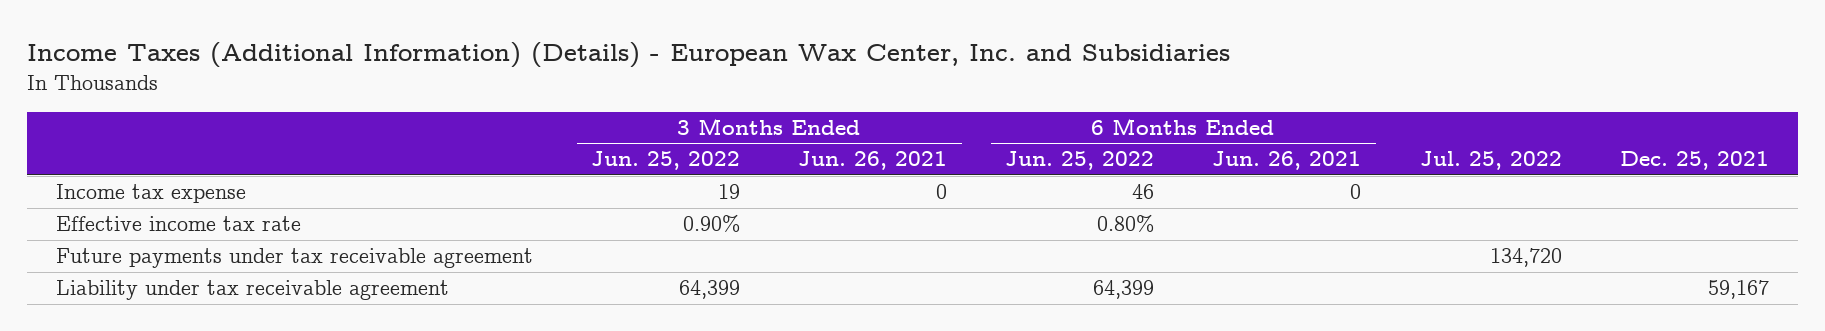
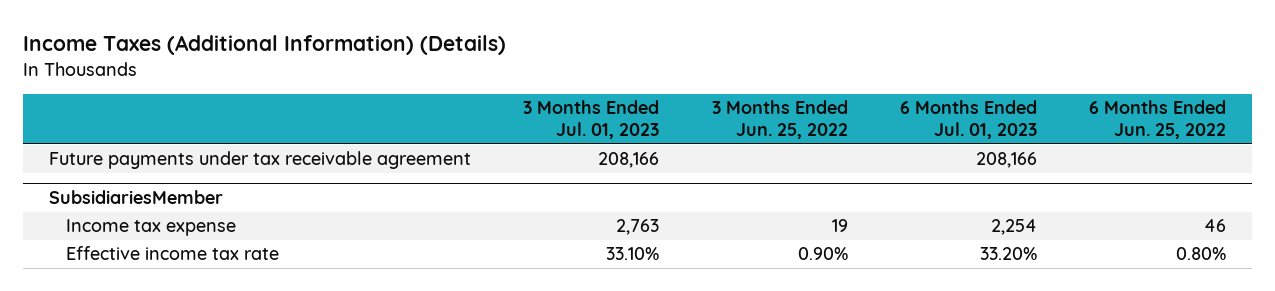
[26,41,1230,68] Income Taxes (Additional Information) (Details) - European Wax Center, Inc. and Subsidiaries -> [22,35,506,56] Income Taxes (Additional Information) (Details)
[798,151,948,171] Jun. 26, 2021 -> none
[1212,151,1362,171] Jun. 26, 2021 -> none
[1419,151,1562,171] Jul. 25, 2022 -> none
[1619,151,1769,171] Dec. 25, 2021 -> none
none -> [523,100,660,140] 3 Months Ended Jul. 01, 2023
none -> [899,100,1037,140] 6 Months Ended Jul. 01, 2023
[55,248,533,269] Future payments under tax receivable agreement -> [49,151,472,170] Future payments under tax receivable agreement
none -> [49,190,224,205] SubsidiariesMember
[55,280,449,301] Liability under tax receivable agreement -> none

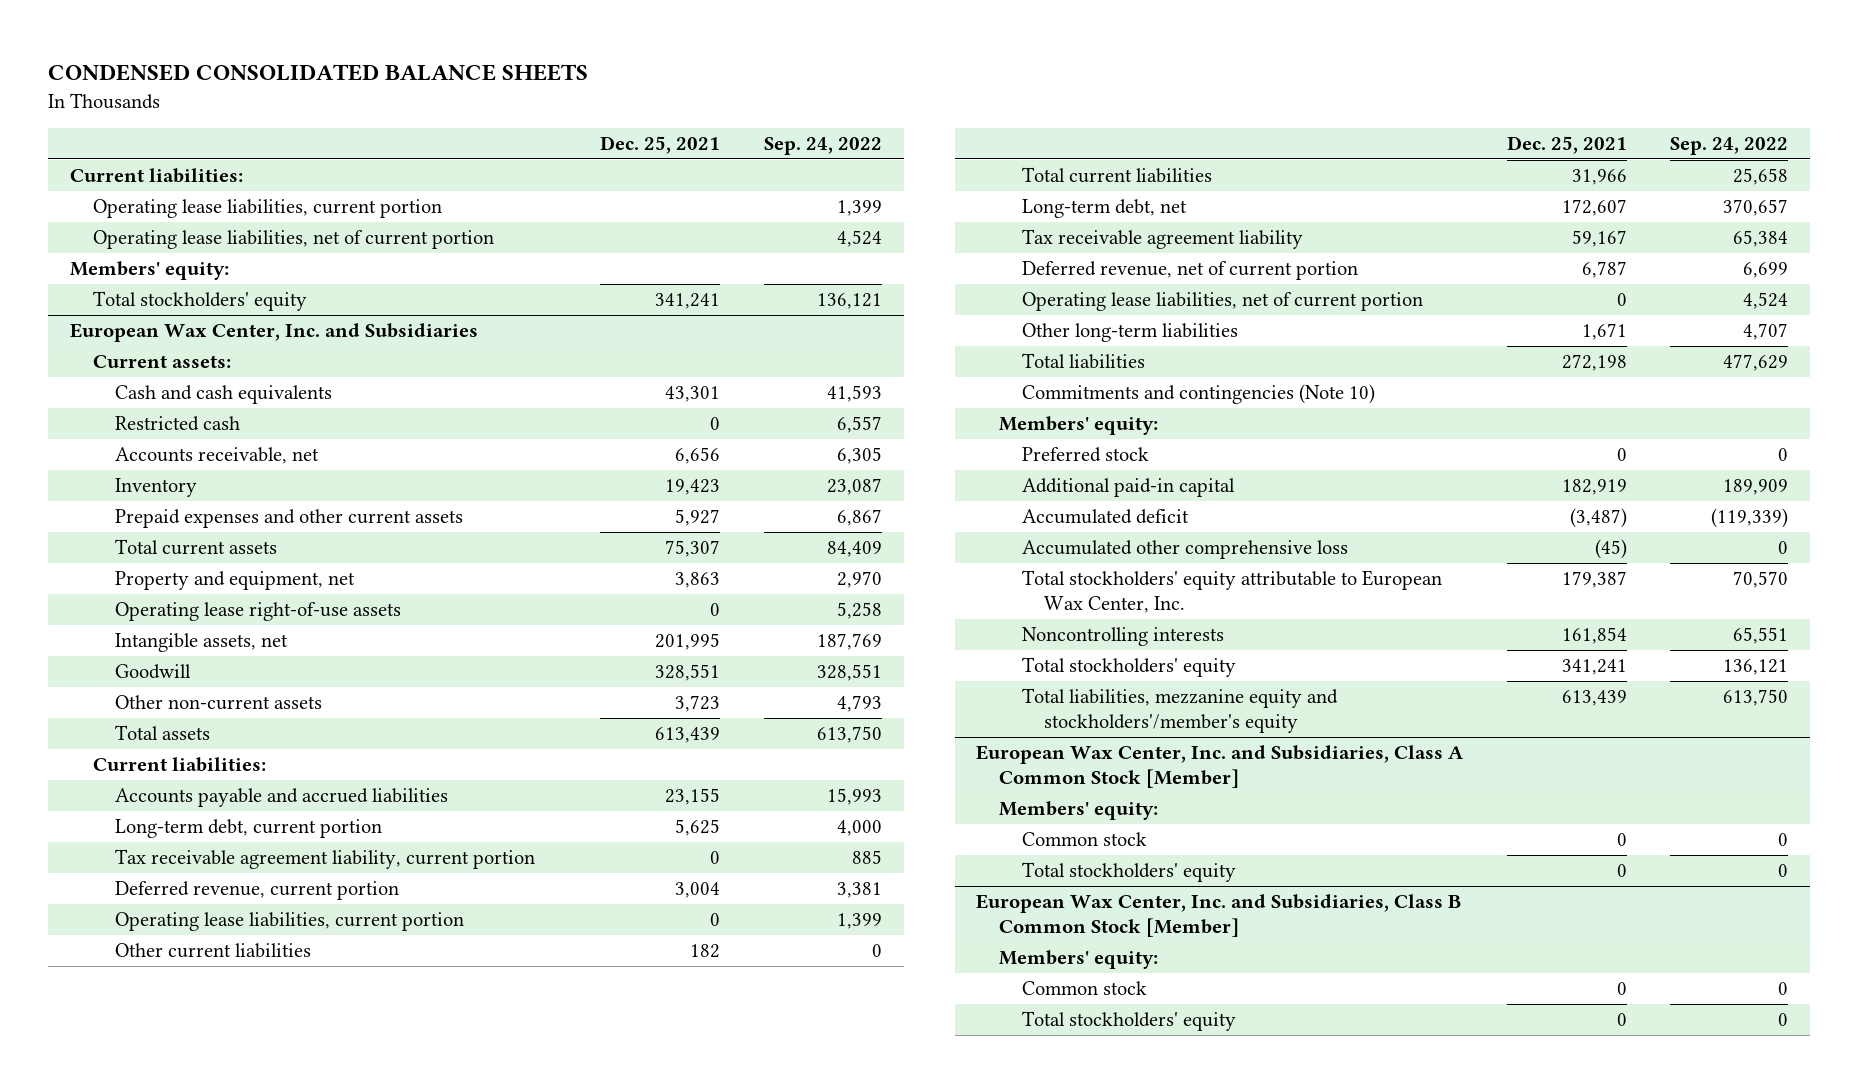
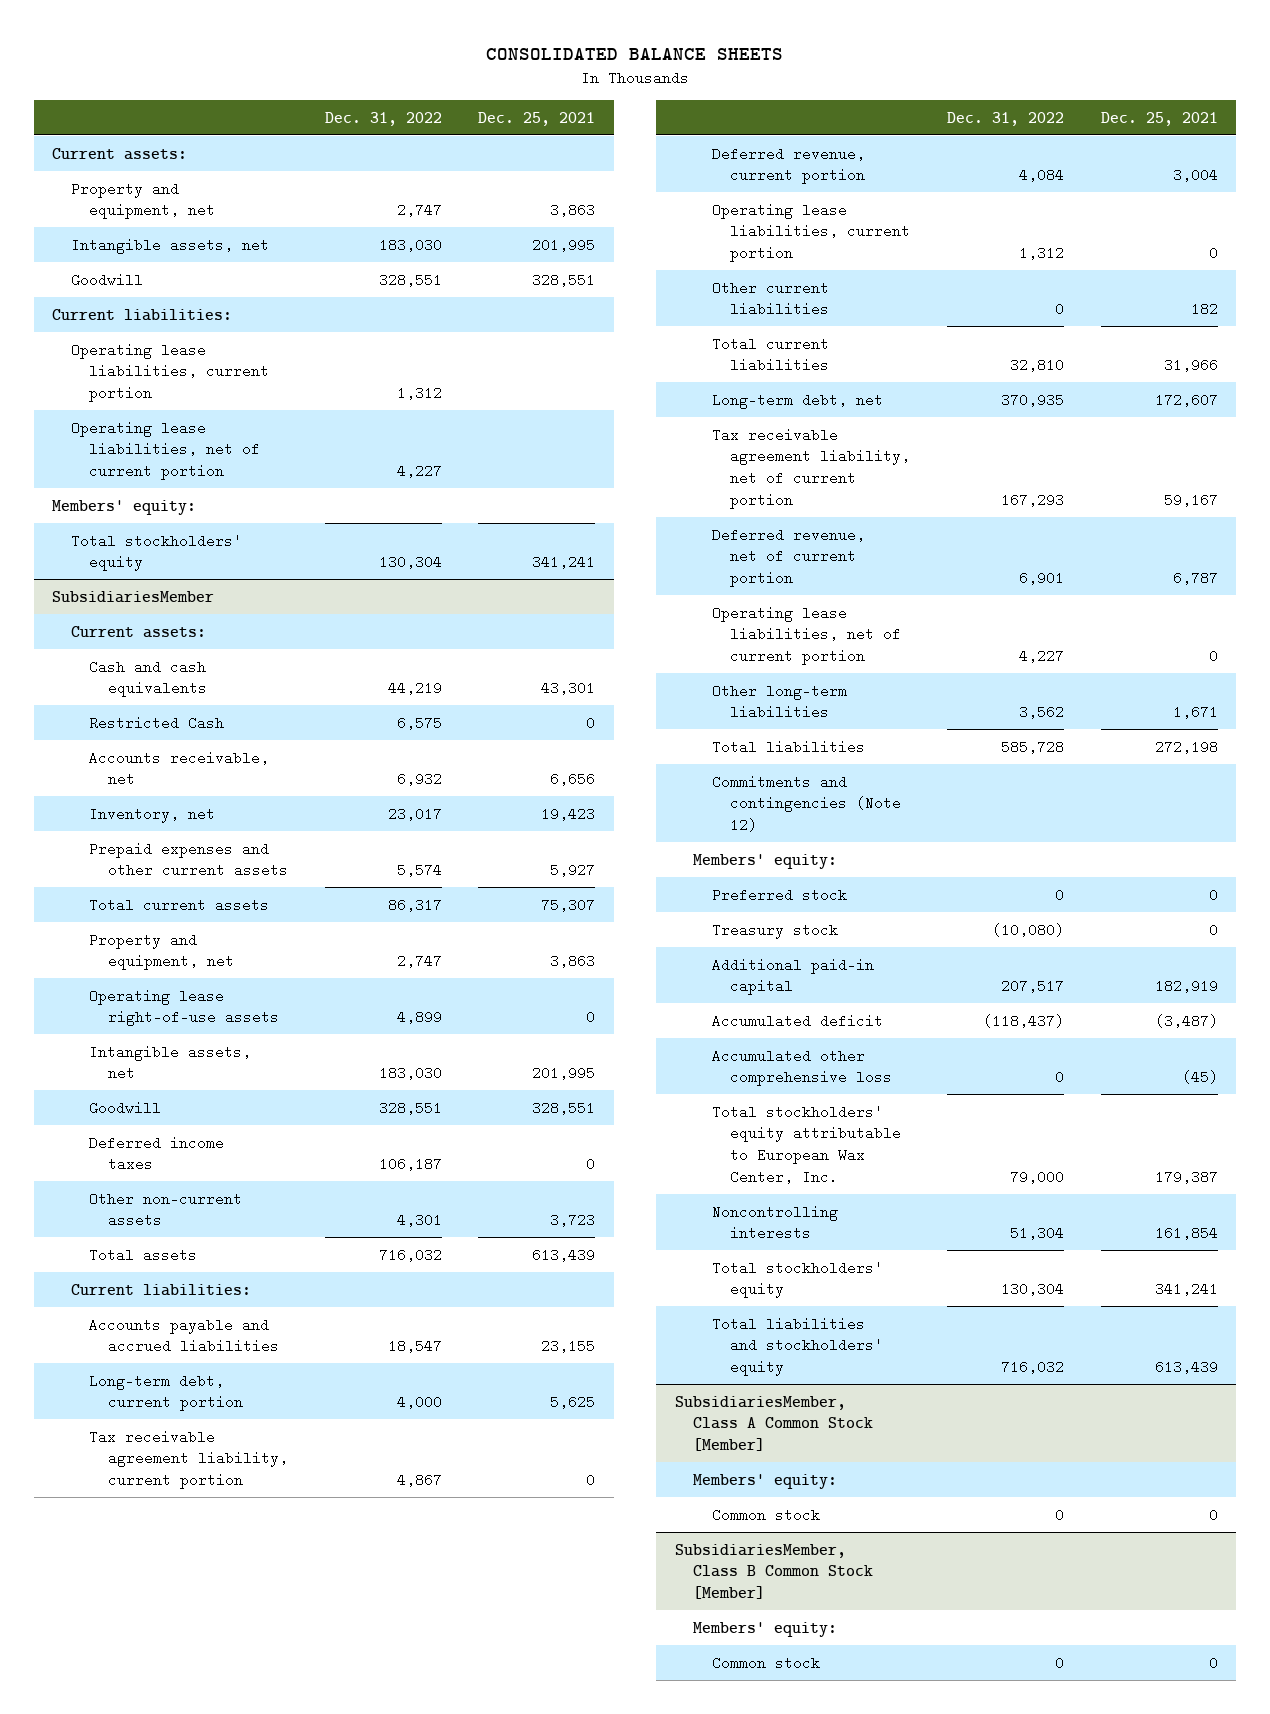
[48,63,589,81] CONDENSED CONSOLIDATED BALANCE SHEETS -> [486,48,784,61] CONSOLIDATED BALANCE SHEETS
[763,136,882,155] Sep. 24, 2022 -> none
none -> [324,111,442,126] Dec. 31, 2022
none -> [52,147,188,160] Current assets:
none -> [70,181,216,220] Property and equipment, net
none -> [70,237,269,254] Intangible assets, net
none -> [70,272,143,287] Goodwill
[70,323,479,343] European Wax Center, Inc. and Subsidiaries -> [52,590,215,603] SubsidiariesMember
[115,416,241,432] Restricted cash -> [89,715,225,730] Restricted Cash
[115,478,198,498] Inventory -> [89,806,216,823] Inventory, net
none -> [89,1135,225,1172] Deferred income taxes
[1021,229,1303,250] Tax receivable agreement liability -> [711,427,911,509] Tax receivable agreement liability, net of current portion
[1021,384,1375,405] Commitments and contingencies (Note 10) -> [711,774,902,832] Commitments and contingencies (Note 12)
none -> [711,922,838,939] Treasury stock
[976,745,1465,788] European Wax Center, Inc. and Subsidiaries, Class A Common Stock [Member] -> none
[1021,688,1338,733] Total liabilities, mezzanine equity and stockholders'/member's equity -> [711,1316,884,1376] Total liabilities and stockholders' equity
none -> [674,1395,874,1451] SubsidiariesMember, Class A Common Stock [Member]
[1021,862,1236,883] Total stockholders' equity -> none
[976,894,1462,937] European Wax Center, Inc. and Subsidiaries, Class B Common Stock [Member] -> none
none -> [674,1543,874,1599] SubsidiariesMember, Class B Common Stock [Member]
[1021,1011,1236,1032] Total stockholders' equity -> none

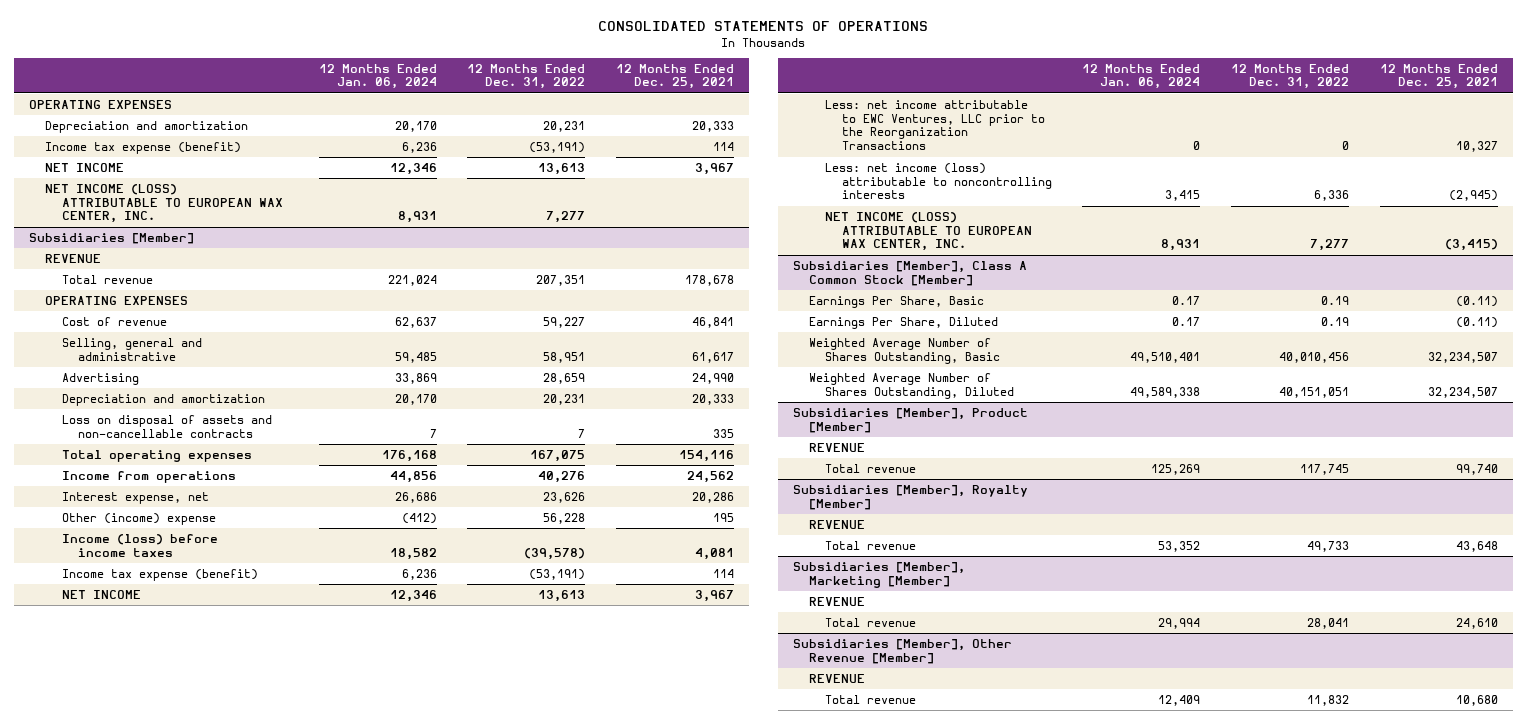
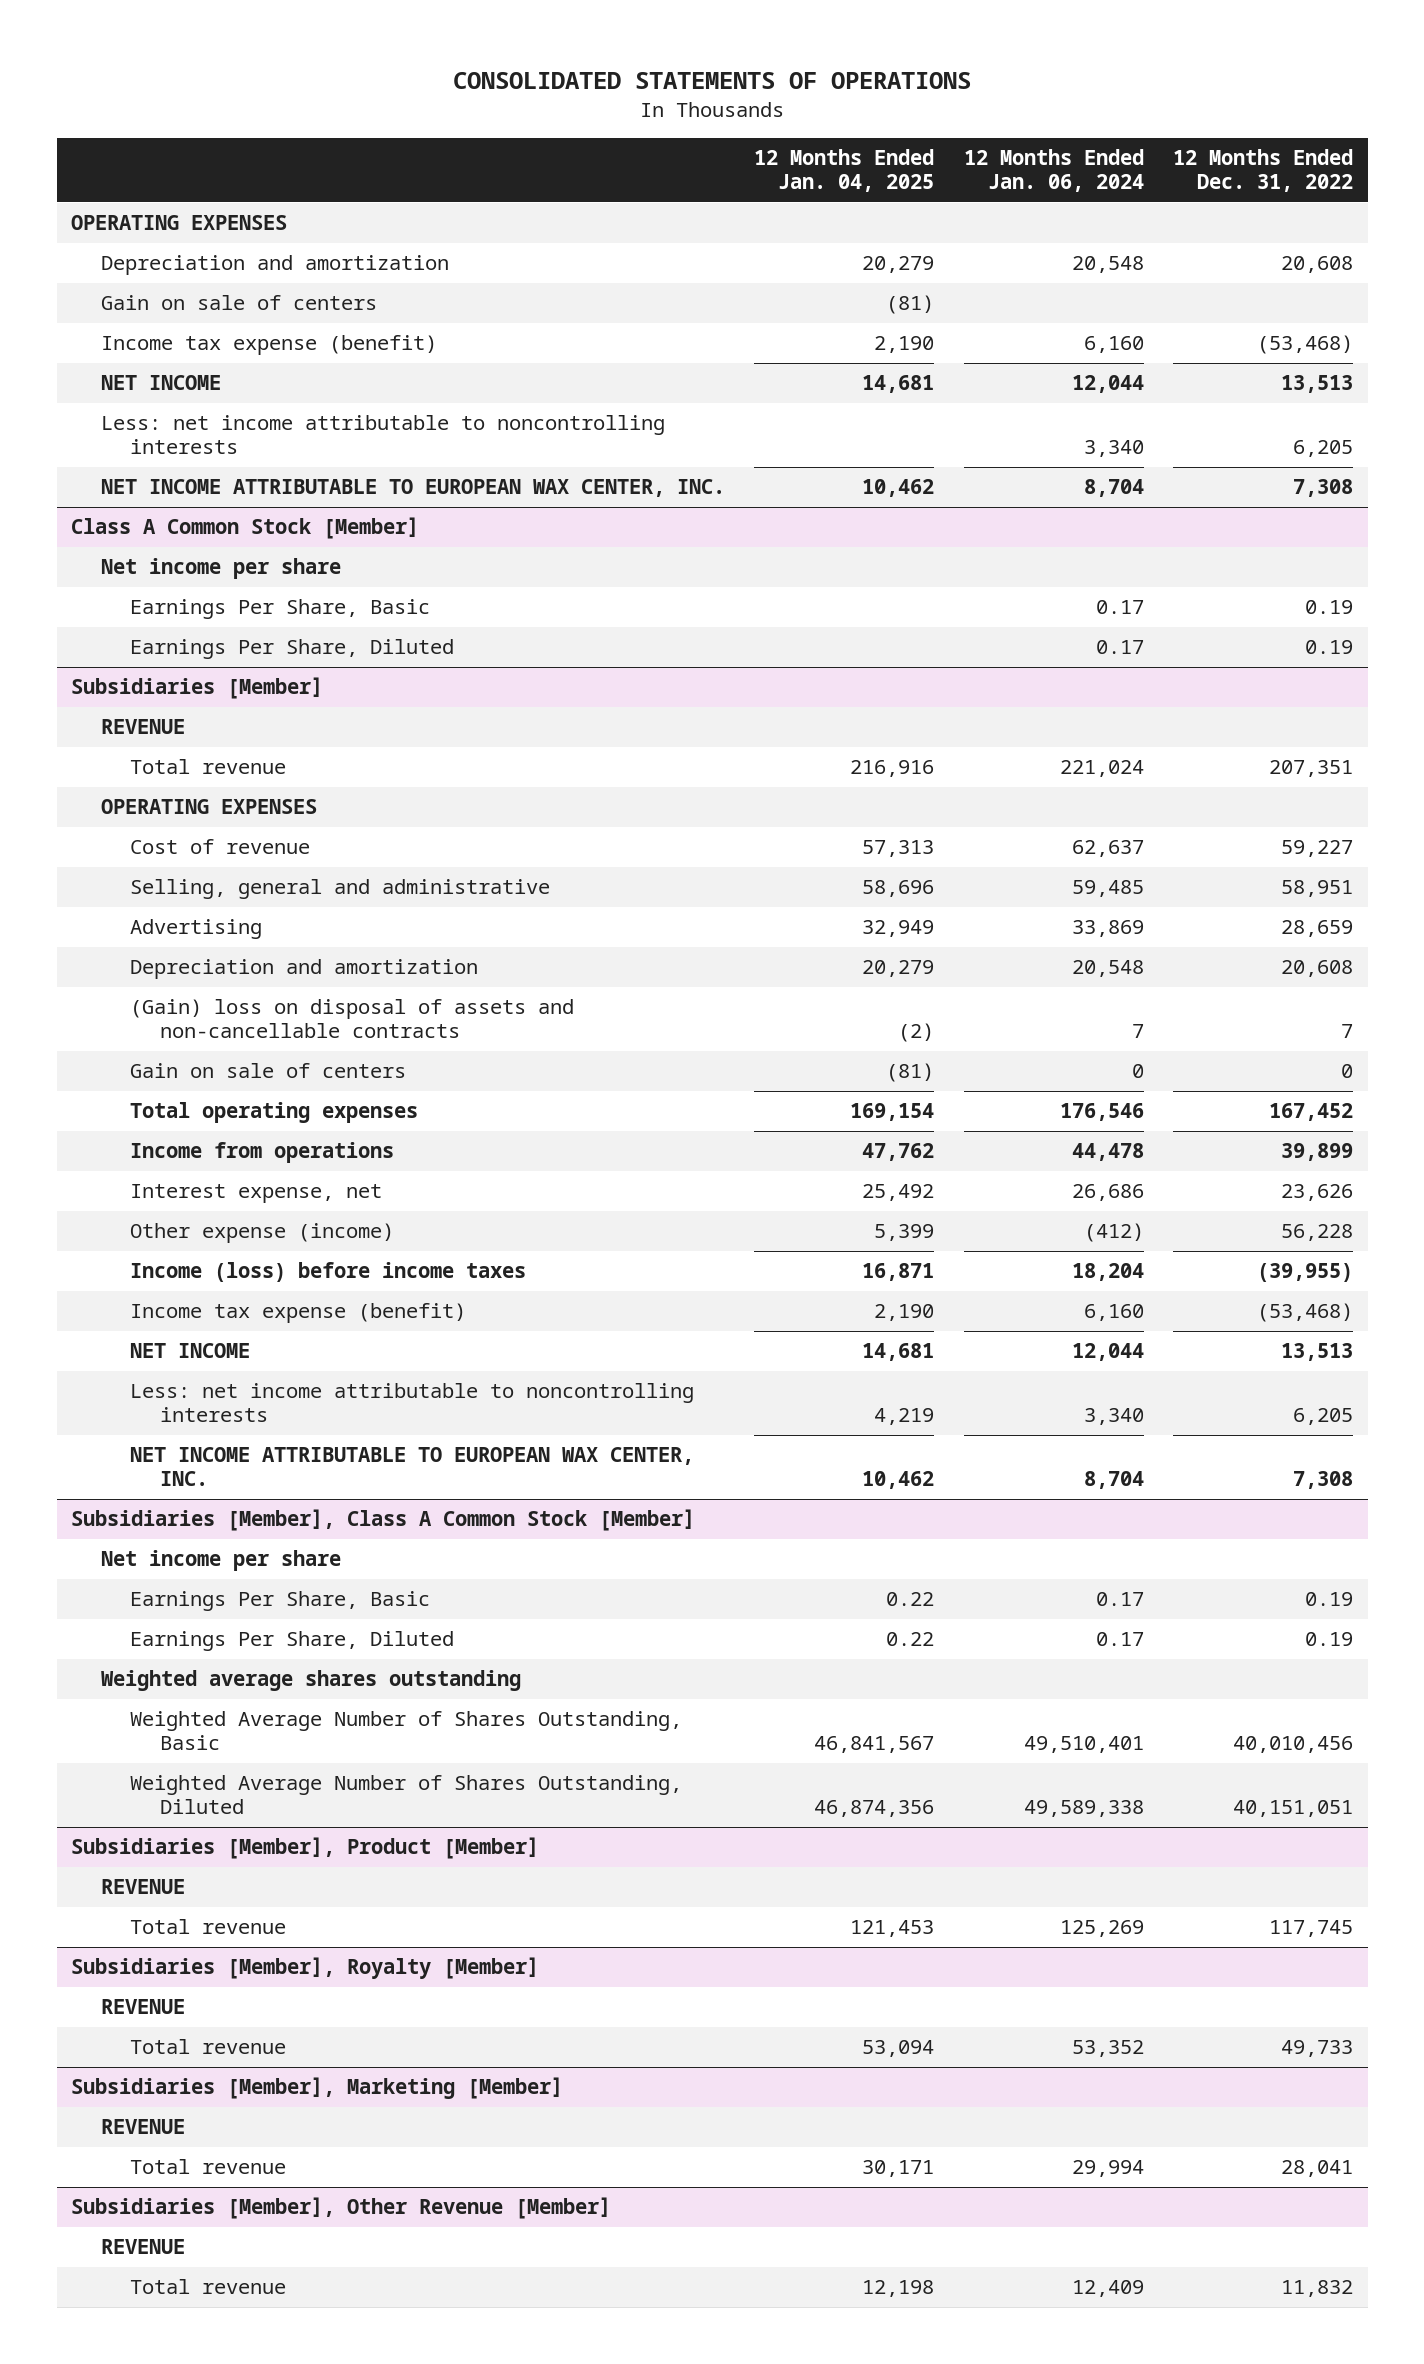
[615,63,734,90] 12 Months Ended Dec. 25, 2021 -> none
none -> [754,148,935,193] 12 Months Ended Jan. 04, 2025
[394,120,437,132] 20,170 -> [1071,256,1144,274] 20,548
[543,120,586,132] 20,231 -> [1281,256,1354,274] 20,608
none -> [100,295,377,311] Gain on sale of centers
[401,141,437,153] 6,236 -> [1083,336,1144,354] 6,160
[529,141,586,153] (53,191) -> [1257,335,1354,355] (53,468)
[389,162,437,175] 12,346 -> [1071,375,1144,394] 12,044
[538,162,586,175] 13,613 -> [1281,375,1354,394] 13,513
none -> [100,415,665,455] Less: net income attributable to noncontrolling interests
[45,183,283,224] NET INCOME (LOSS) ATTRIBUTABLE TO EUROPEAN WAX CENTER, INC. -> [100,479,725,498] NET INCOME ATTRIBUTABLE TO EUROPEAN WAX CENTER, INC.
[397,211,437,224] 8,931 -> [1083,479,1144,498] 8,704
[546,211,586,224] 7,277 -> [1293,479,1354,498] 7,308
none -> [71,517,420,540] Class A Common Stock [Member]
none -> [100,558,341,580] Net income per share
none -> [130,599,431,620] Earnings Per Share, Basic
none -> [130,639,455,660] Earnings Per Share, Diluted
[394,393,437,405] 20,170 -> [1071,960,1144,978] 20,548
[543,393,586,405] 20,231 -> [1281,960,1354,978] 20,608
[61,414,272,438] Loss on disposal of assets and non-cancellable contracts -> [130,999,575,1039] (Gain) loss on disposal of assets and non-cancellable contracts
none -> [130,1063,407,1079] Gain on sale of centers
[381,449,437,462] 176,168 -> [1059,1103,1144,1122] 176,546
[530,449,586,462] 167,075 -> [1269,1103,1354,1122] 167,452
[389,470,437,483] 44,856 -> [1071,1143,1144,1162] 44,478
[538,470,586,483] 40,276 -> [1281,1143,1354,1162] 39,899
[825,99,1045,151] Less: net income attributable to EWC Ventures, LLC prior to the Reorganization Transactions -> none
[61,512,216,525] Other (income) expense -> [130,1223,395,1244] Other expense (income)
[389,547,437,560] 18,582 -> [1071,1263,1144,1282] 18,204
[524,547,586,560] (39,578) -> [1257,1263,1354,1283] (39,955)
[401,568,437,580] 6,236 -> [1083,1304,1144,1322] 6,160
[529,568,586,580] (53,191) -> [1257,1303,1354,1323] (53,468)
[389,589,437,602] 12,346 -> [1071,1343,1144,1362] 12,044
[538,589,586,602] 13,613 -> [1281,1343,1354,1362] 13,513
[825,162,1052,200] Less: net income (loss) attributable to noncontrolling interests -> [130,1383,695,1423] Less: net income attributable to noncontrolling interests
[1165,190,1201,202] 3,415 -> [1083,1408,1144,1426] 3,340
[1314,190,1350,202] 6,336 -> [1293,1408,1354,1426] 6,205
[825,211,1032,252] NET INCOME (LOSS) ATTRIBUTABLE TO EUROPEAN WAX CENTER, INC. -> [130,1447,695,1487] NET INCOME ATTRIBUTABLE TO EUROPEAN WAX CENTER, INC.
[1161,239,1201,252] 8,931 -> [1083,1471,1144,1490] 8,704
[1310,239,1350,252] 7,277 -> [1293,1471,1354,1490] 7,308
none -> [100,1550,341,1572] Net income per share
none -> [100,1670,521,1692] Weighted average shares outstanding

